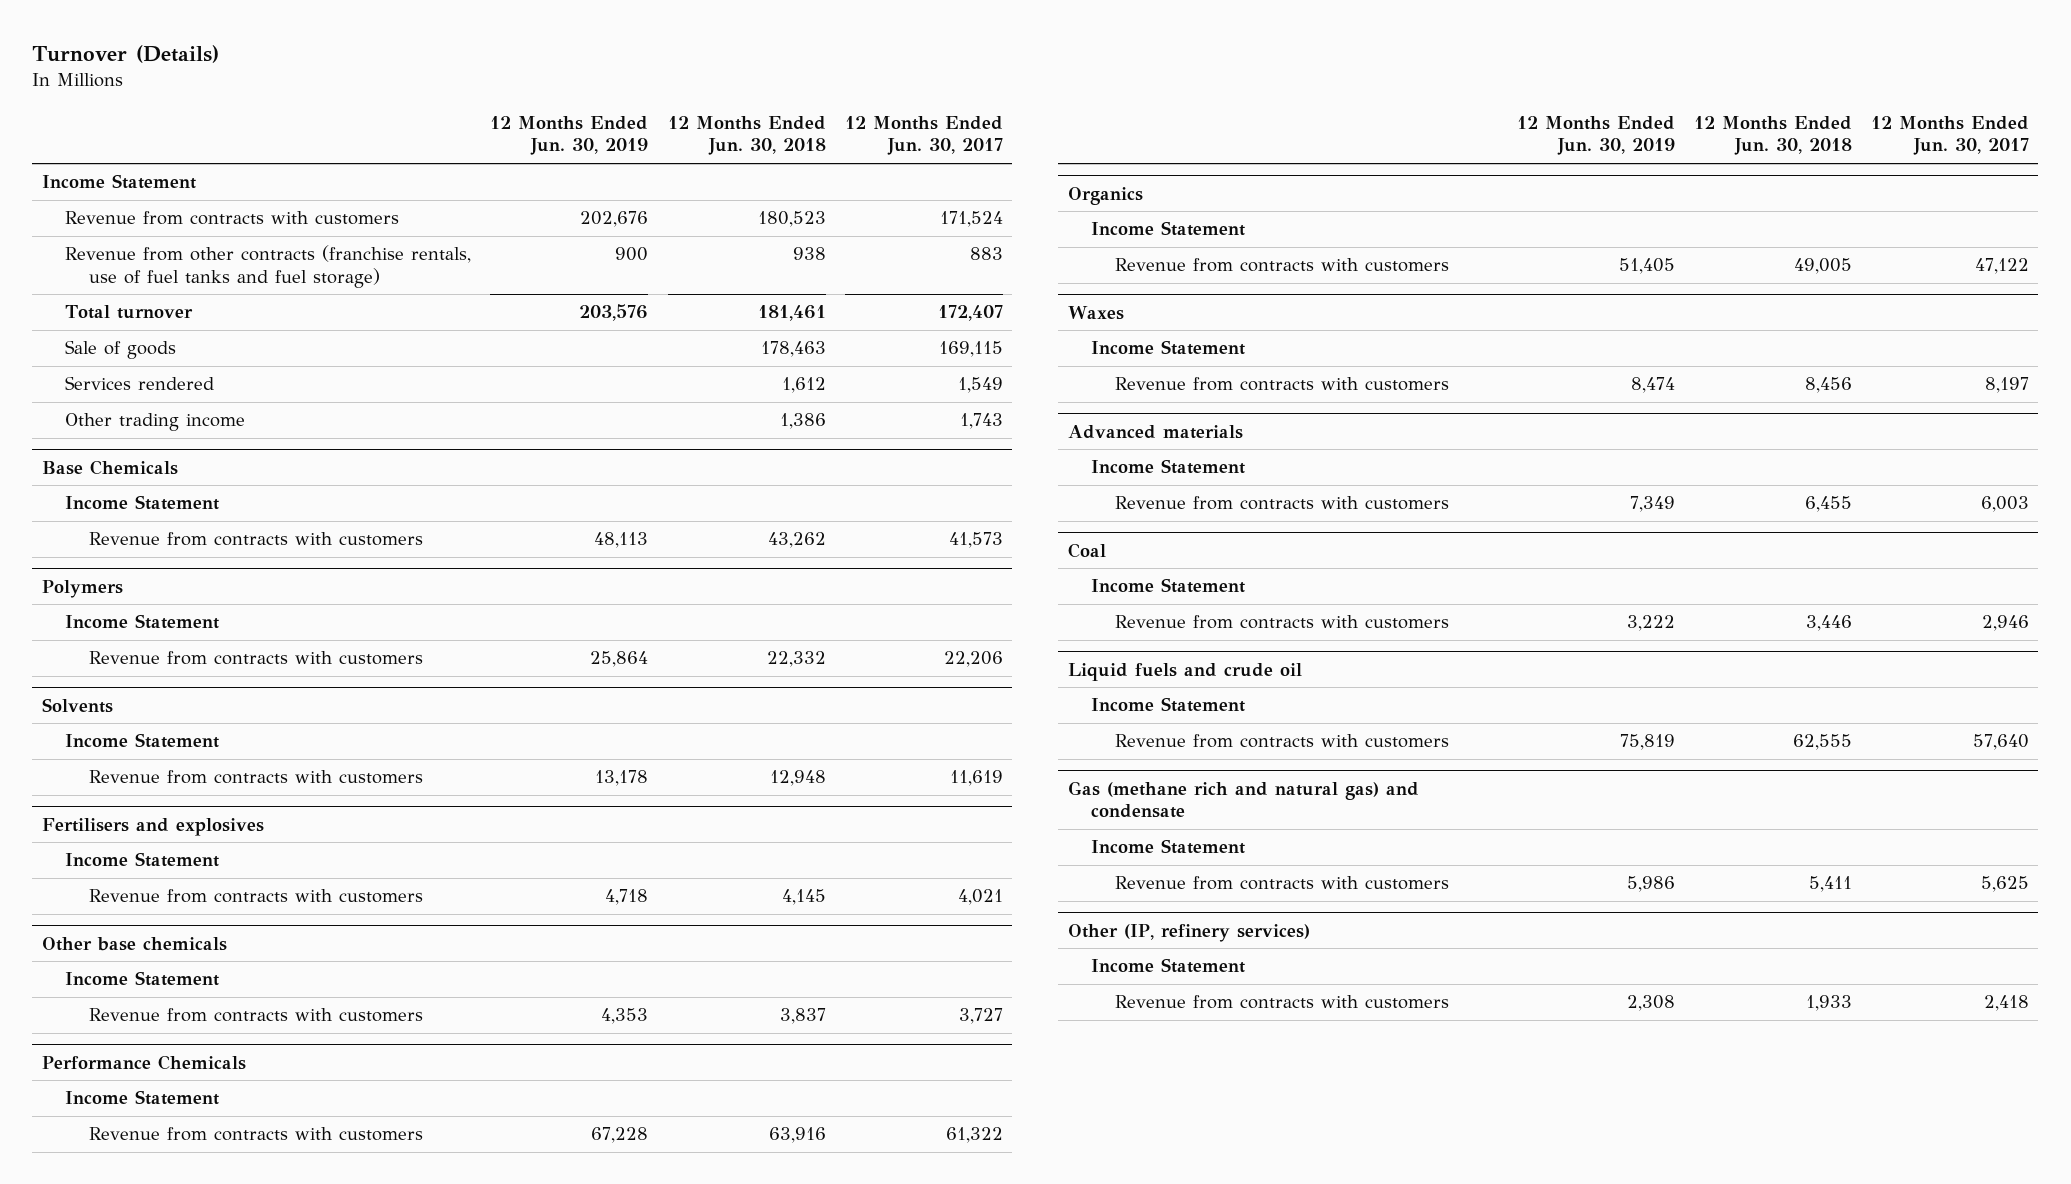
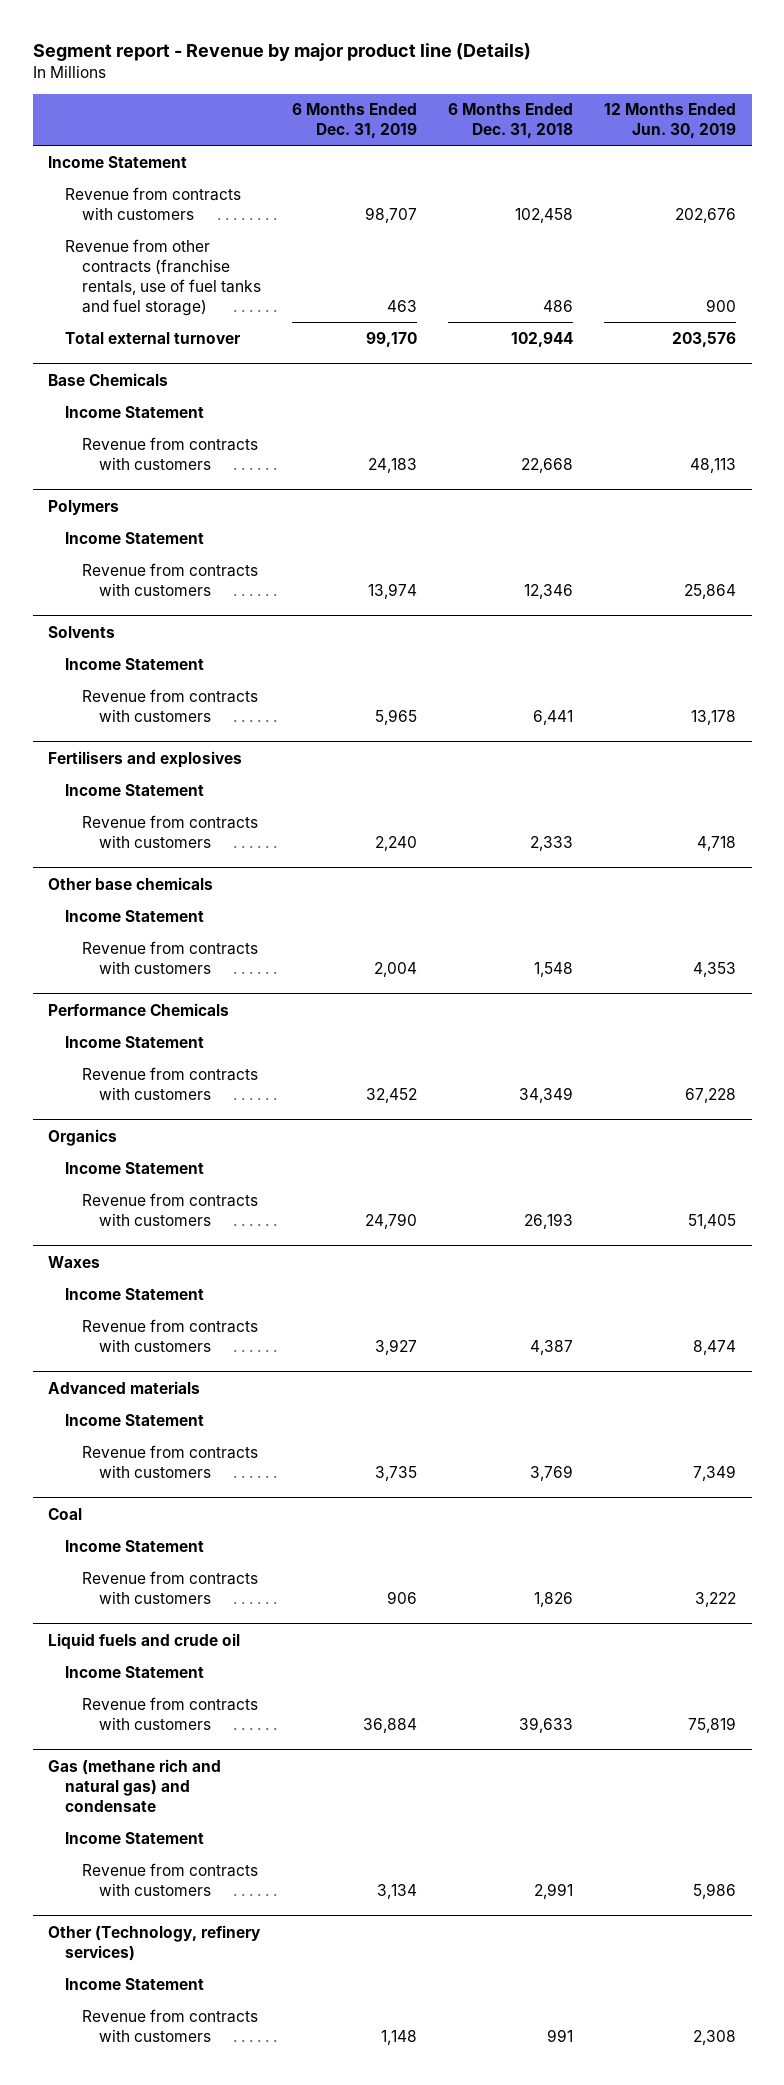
[32,45,220,64] Turnover (Details) -> [32,42,531,61] Segment report - Revenue by major product line (Details)
[667,116,826,156] 12 Months Ended Jun. 30, 2018 -> none
[844,116,1003,156] 12 Months Ended Jun. 30, 2017 -> none
none -> [292,103,418,139] 6 Months Ended Dec. 31, 2019
none -> [448,103,574,139] 6 Months Ended Dec. 31, 2018
[65,340,177,360] Sale of goods -> none
[65,376,215,391] Services rendered -> none
[65,413,246,432] Other trading income -> none
[65,305,194,320] Total turnover -> [65,331,242,344] Total external turnover
[1068,923,1311,942] Other (IP, refinery services) -> [48,1924,262,1961] Other (Technology, refinery services)

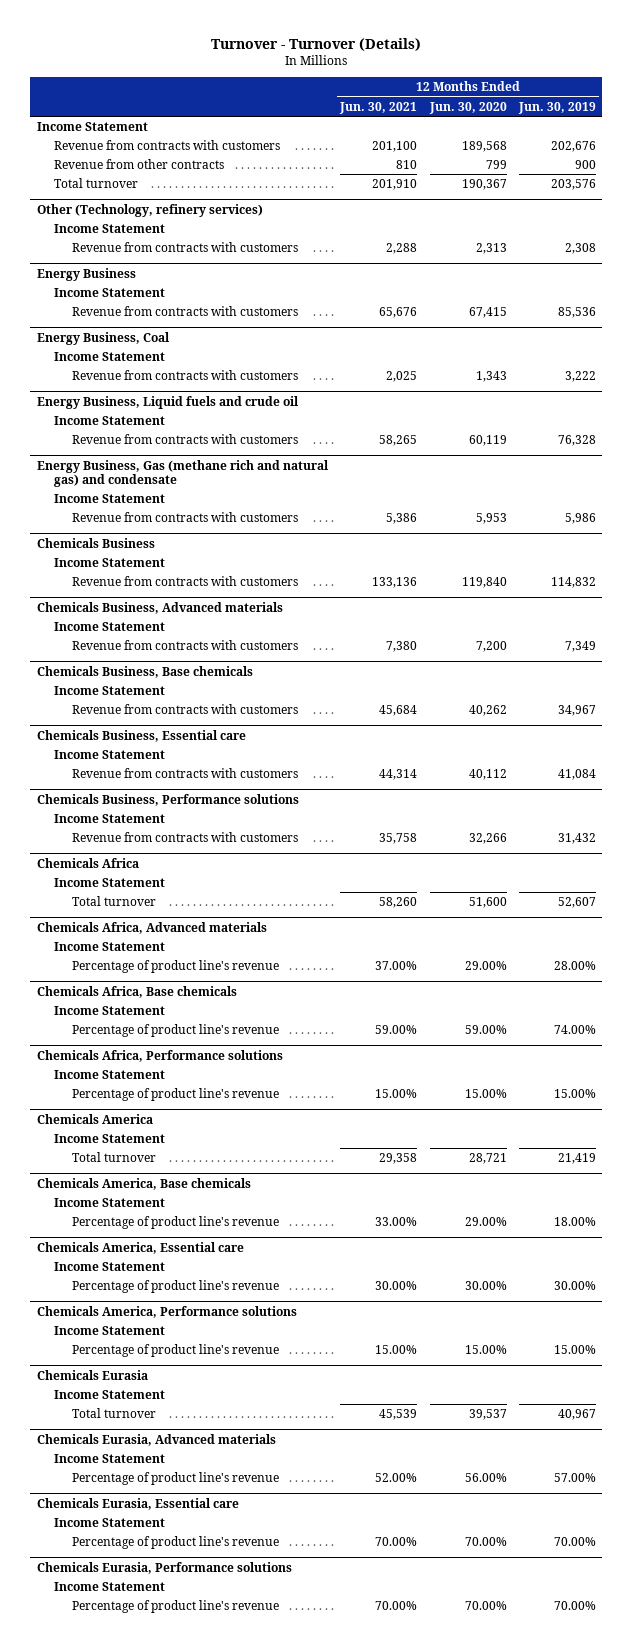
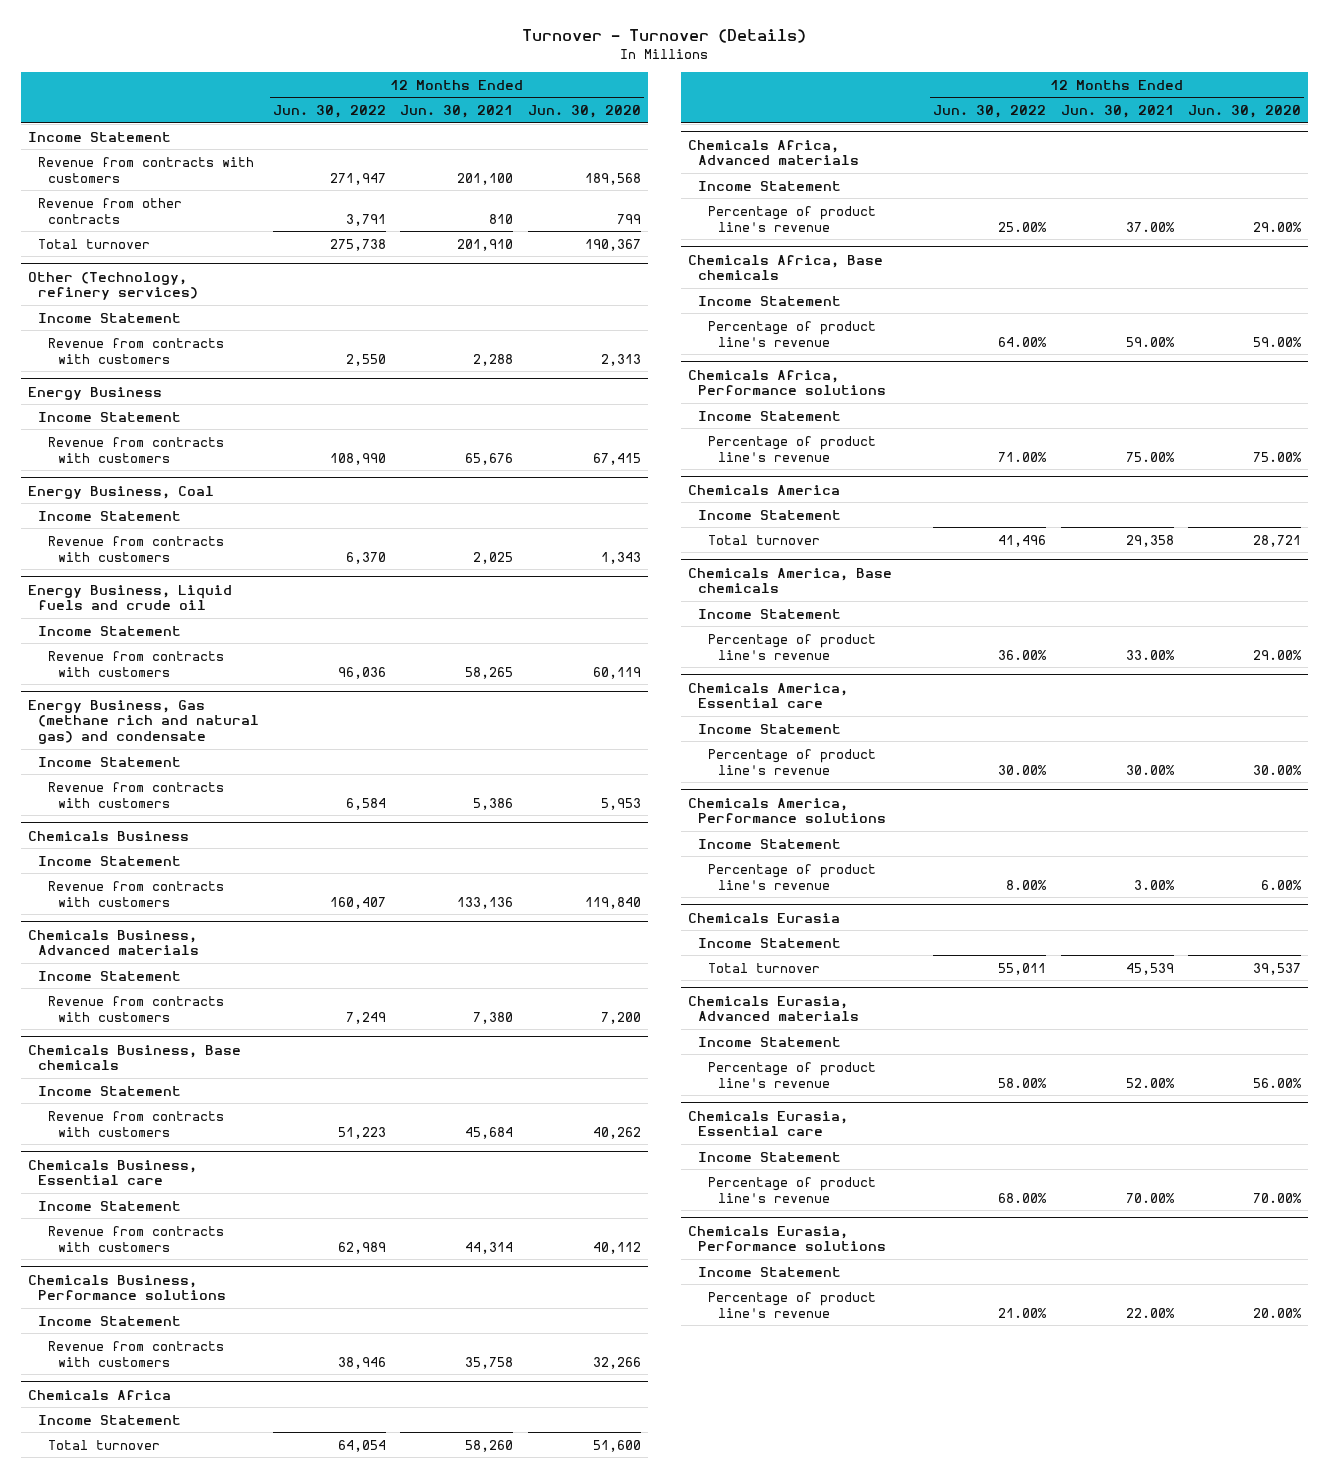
[518,101,597,114] Jun. 30, 2019 -> none
none -> [273,105,387,119] Jun. 30, 2022
[375,1089,418,1099] 15.00% -> [1125,451,1175,462] 75.00%
[464,1089,507,1099] 15.00% -> [1252,451,1302,462] 75.00%
[375,1345,418,1355] 15.00% -> [1133,879,1175,890] 3.00%
[464,1345,507,1355] 15.00% -> [1260,879,1302,890] 6.00%
[375,1601,418,1611] 70.00% -> [1125,1307,1175,1318] 22.00%
[464,1601,507,1611] 70.00% -> [1252,1307,1302,1318] 20.00%

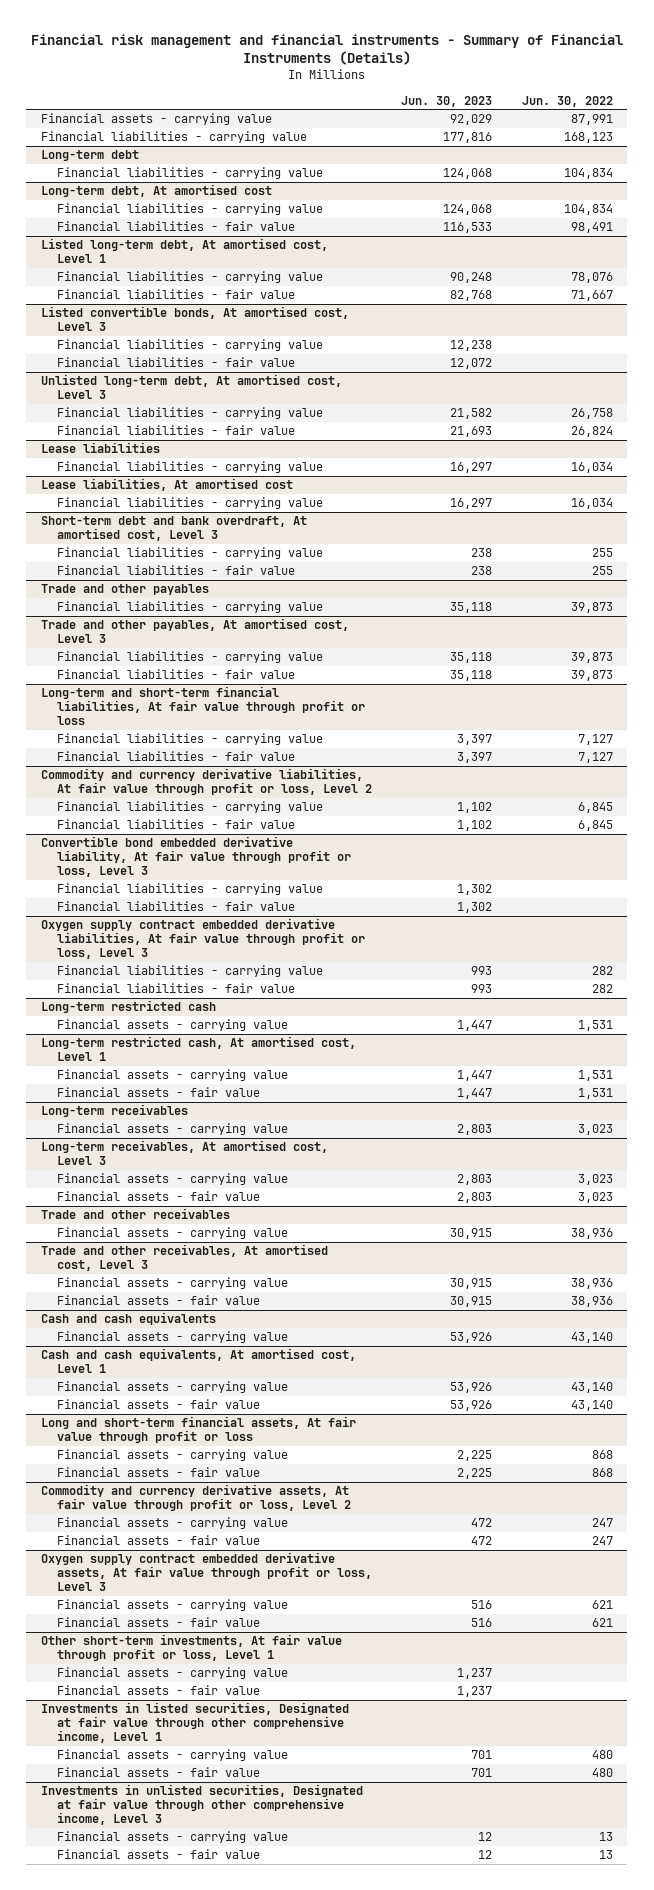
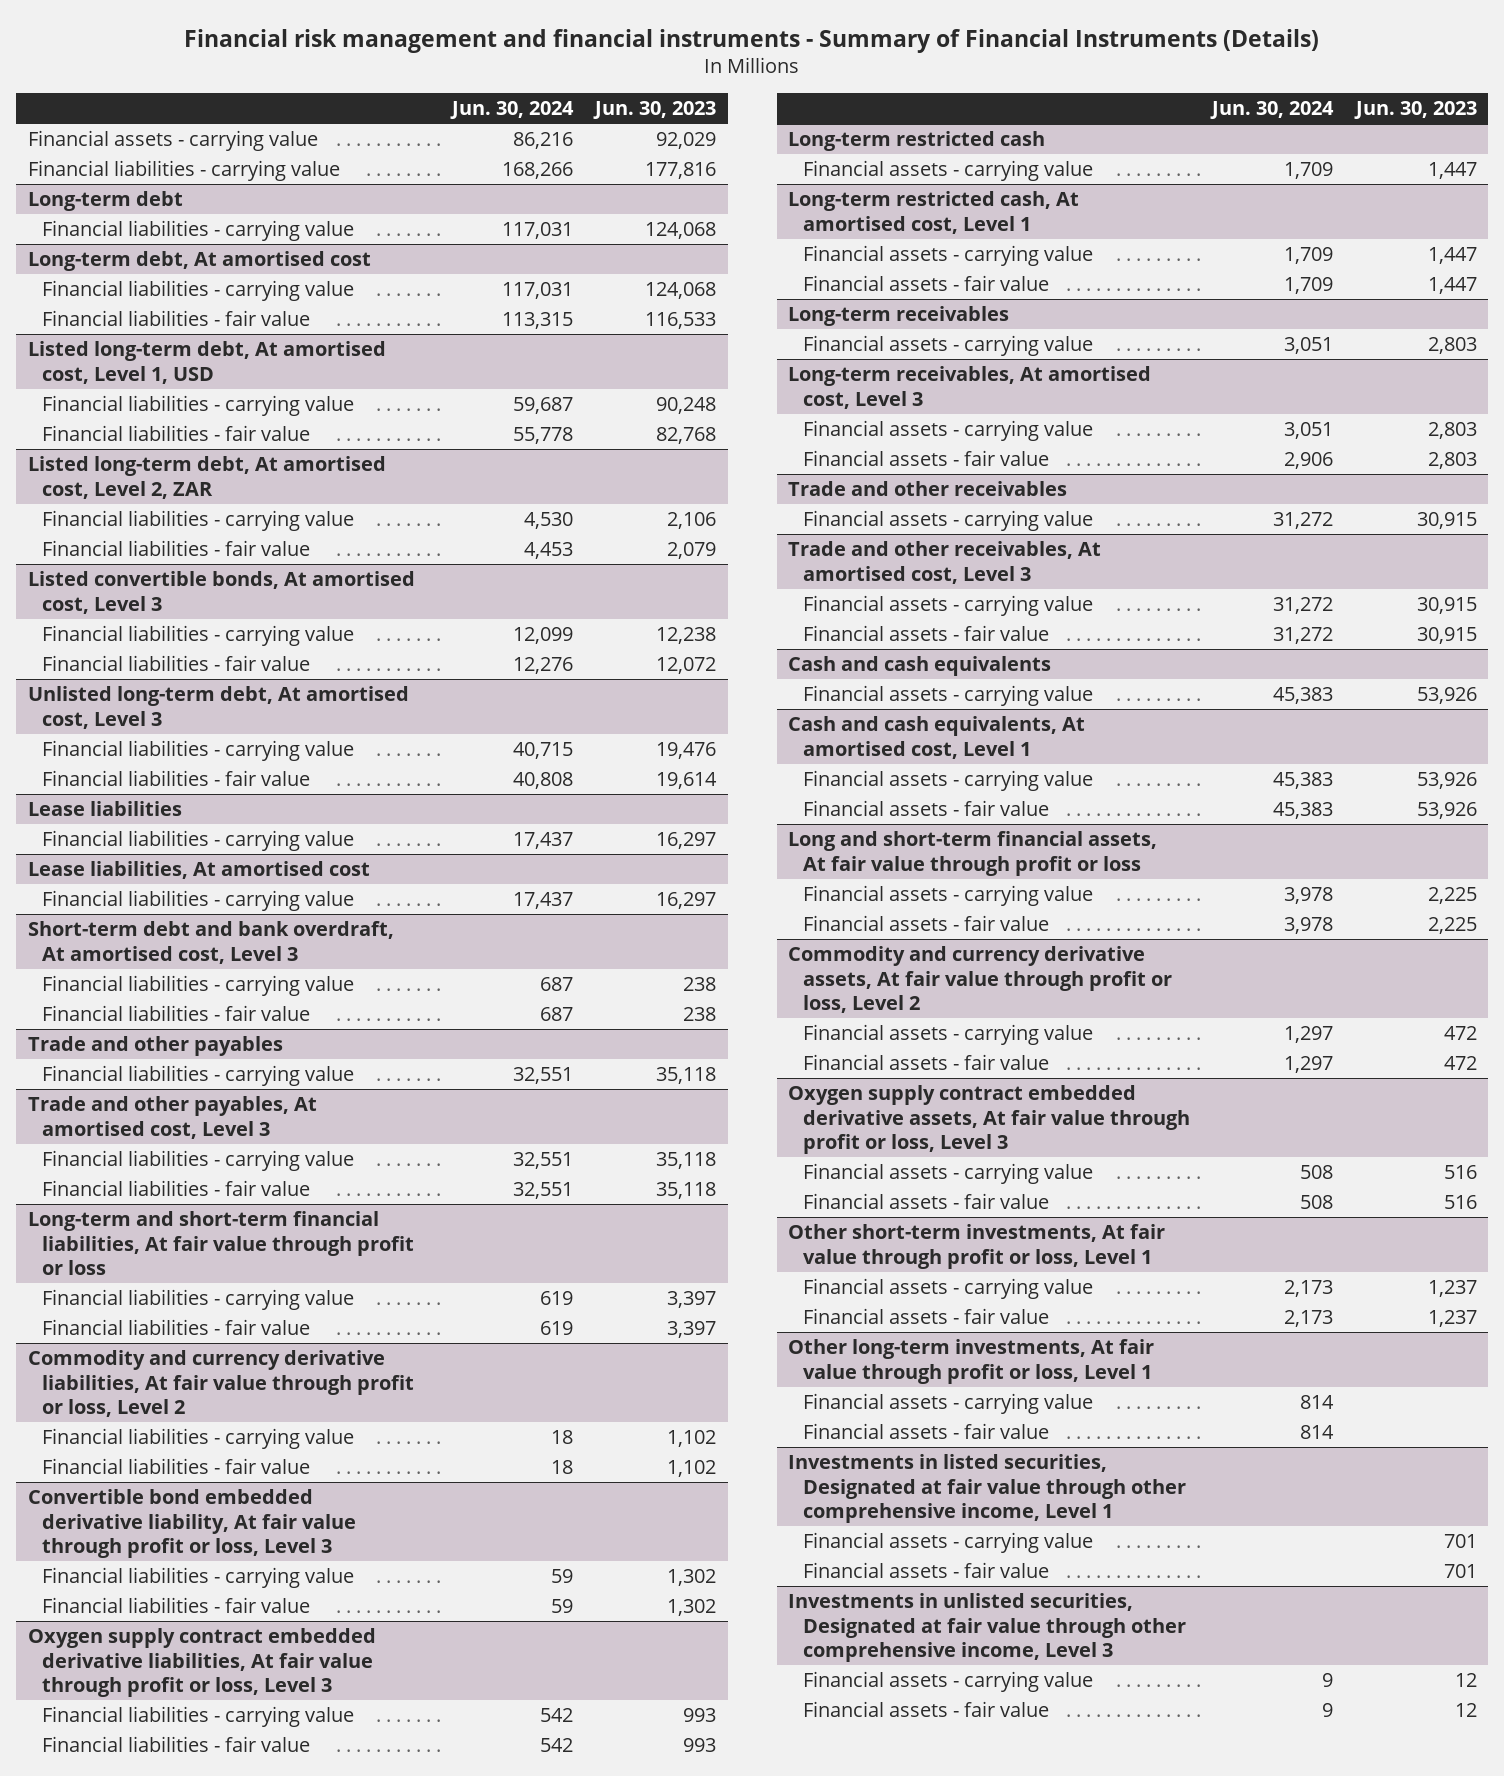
[521,95,613,107] Jun. 30, 2022 -> none
none -> [449,100,574,119] Jun. 30, 2024
[41,238,329,264] Listed long-term debt, At amortised cost, Level 1 -> [27,341,386,384] Listed long-term debt, At amortised cost, Level 1, USD
none -> [27,456,386,499] Listed long-term debt, At amortised cost, Level 2, ZAR
none -> [42,510,355,532] Financial liabilities - carrying value
none -> [42,540,311,557] Financial liabilities - fair value
[450,408,493,420] 21,582 -> [656,742,717,760] 19,476
[450,426,493,438] 21,693 -> [656,772,718,790] 19,614
none -> [787,1339,1154,1384] Other long-term investments, At fair value through profit or loss, Level 1
none -> [802,1393,1093,1415] Financial assets - carrying value
none -> [802,1423,1049,1440] Financial assets - fair value

